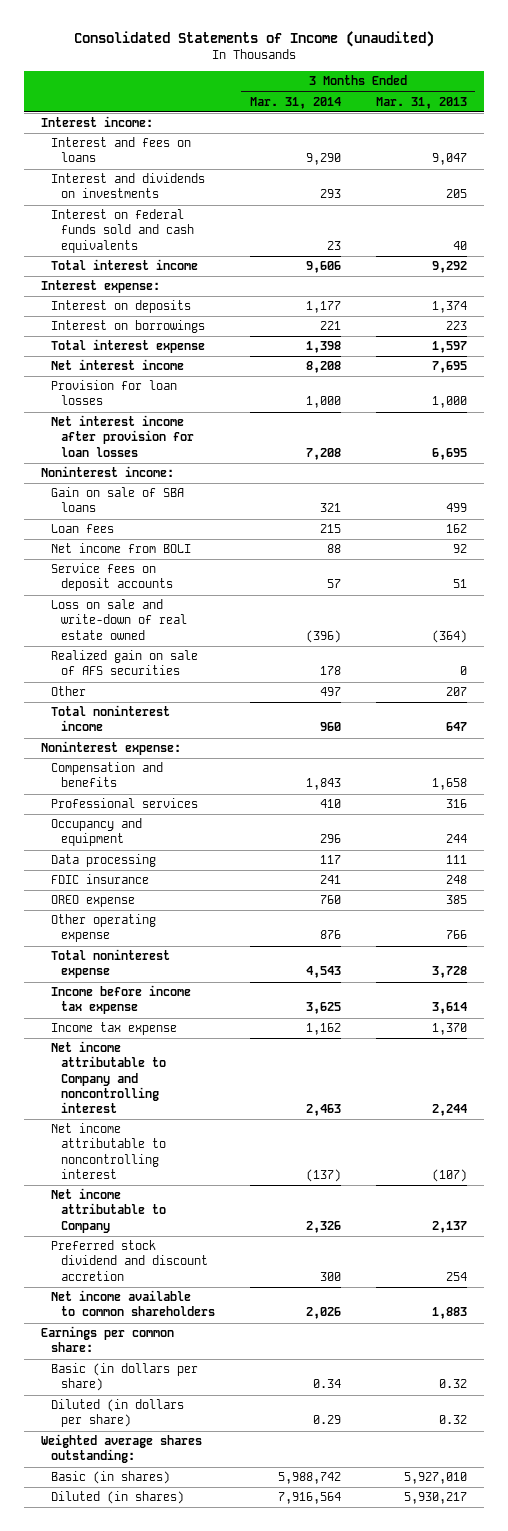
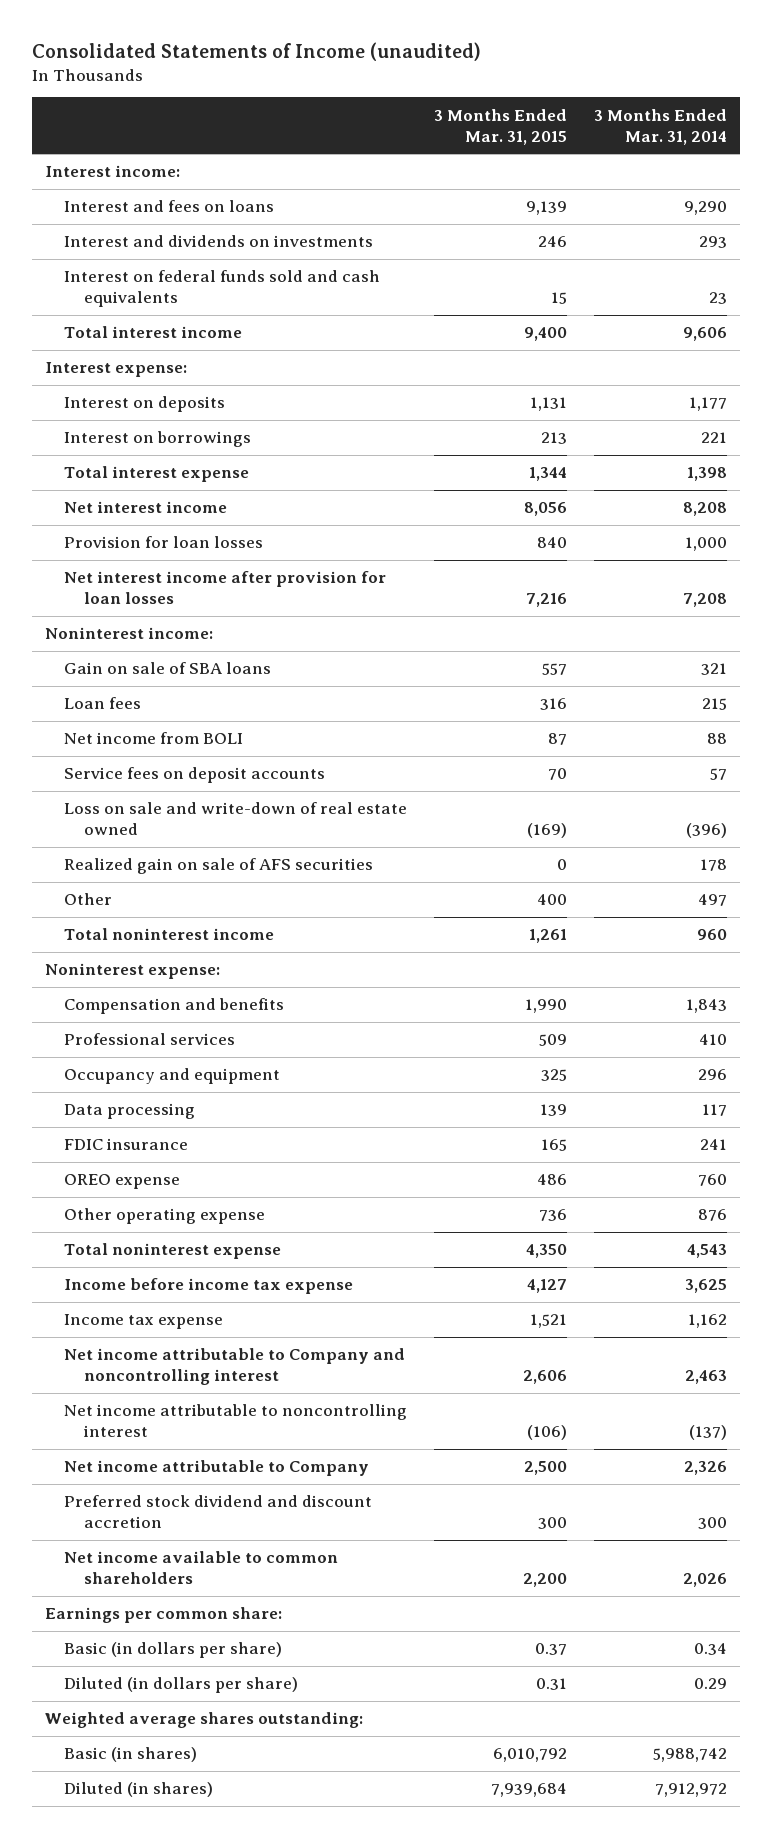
[375,96,467,109] Mar. 31, 2013 -> none
none -> [433,108,567,145] 3 Months Ended Mar. 31, 2015
[277,1492,341,1505] 7,916,564 -> [654,1783,727,1798] 7,912,972

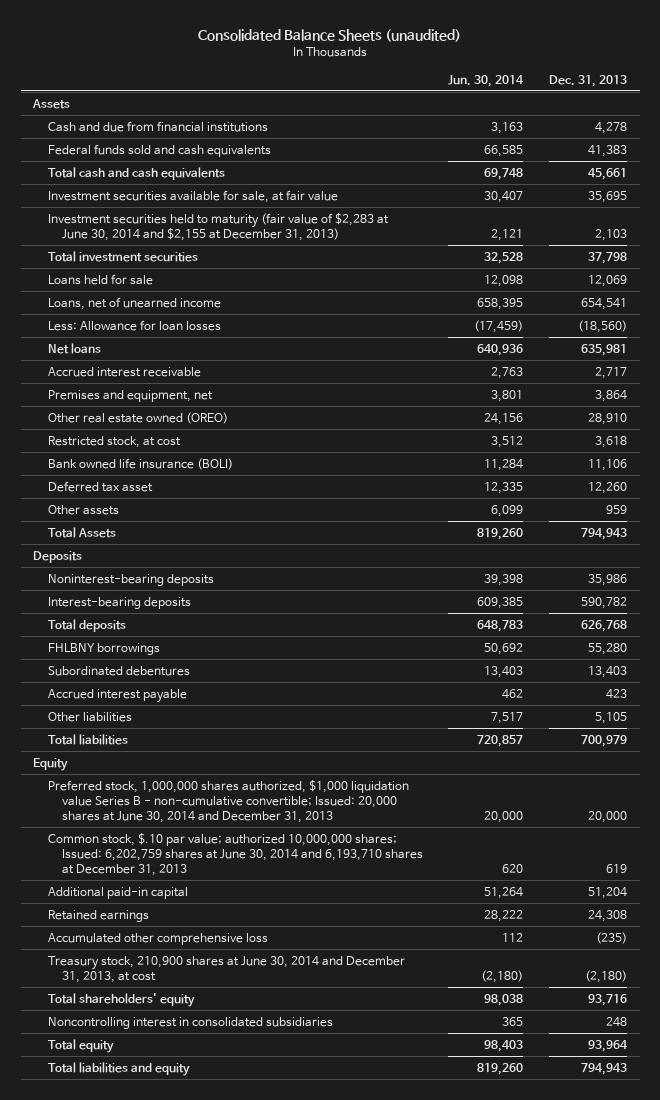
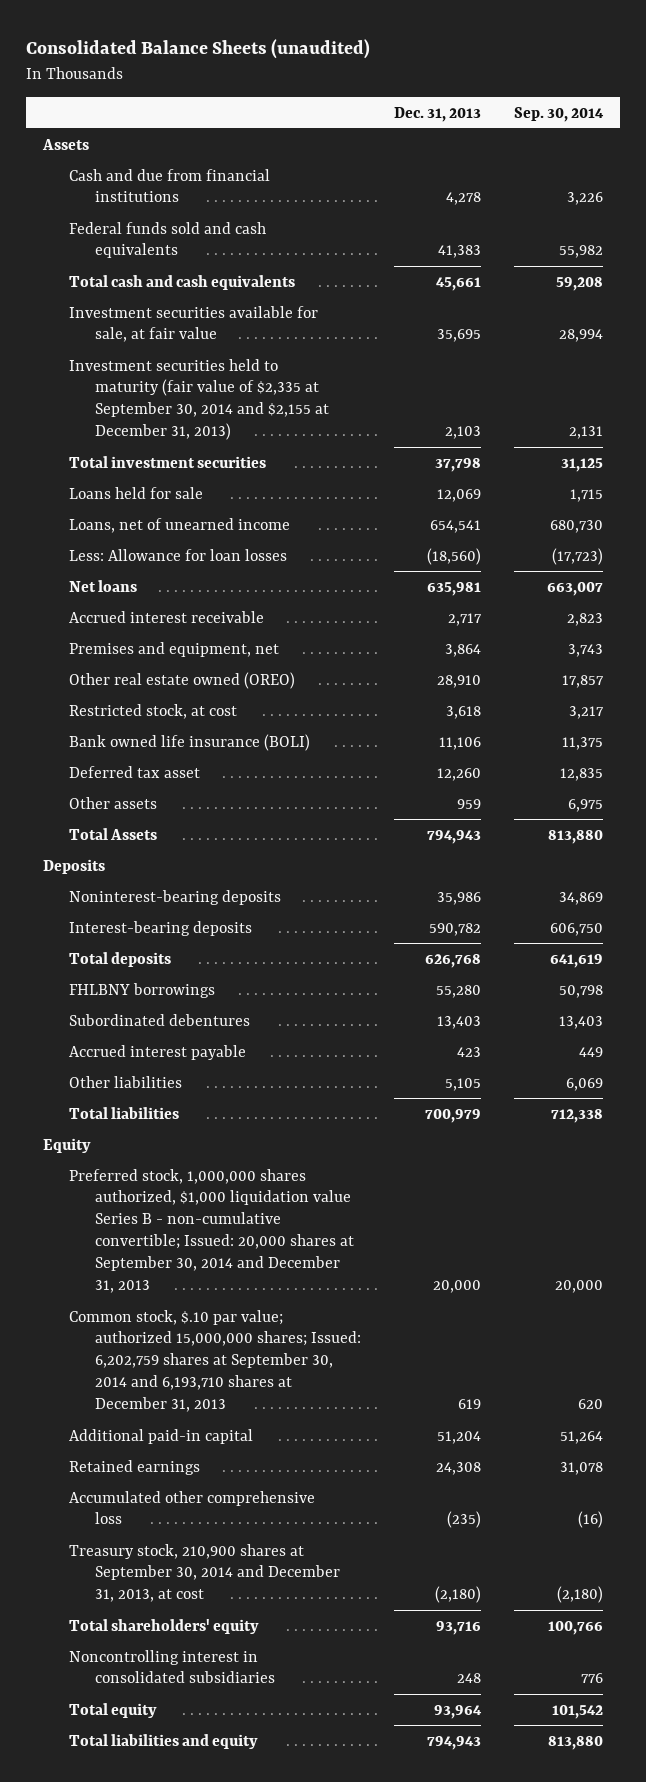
[448,74,525,87] Jun. 30, 2014 -> none
none -> [514,106,605,122] Sep. 30, 2014
[47,212,389,241] Investment securities held to maturity (fair value of $2,283 at June 30, 2014 and $2,155 at December 31, 2013) -> [69,358,330,441] Investment securities held to maturity (fair value of $2,335 at September 30, 2014 and $2,155 at December 31, 2013)
[47,779,409,824] Preferred stock, 1,000,000 shares authorized, $1,000 liquidation value Series B - non-cumulative convertible; Issued: 20,000 shares at June 30, 2014 and December 31, 2013 -> [69,1168,355,1294] Preferred stock, 1,000,000 shares authorized, $1,000 liquidation value Series B - non-cumulative convertible; Issued: 20,000 shares at September 30, 2014 and December 31, 2013
[47,832,423,877] Common stock, $.10 par value; authorized 10,000,000 shares; Issued: 6,202,759 shares at June 30, 2014 and 6,193,710 shares at December 31, 2013 -> [69,1309,362,1413] Common stock, $.10 par value; authorized 15,000,000 shares; Issued: 6,202,759 shares at September 30, 2014 and 6,193,710 shares at December 31, 2013
[47,955,405,983] Treasury stock, 210,900 shares at June 30, 2014 and December 31, 2013, at cost -> [69,1543,341,1603] Treasury stock, 210,900 shares at September 30, 2014 and December 31, 2013, at cost

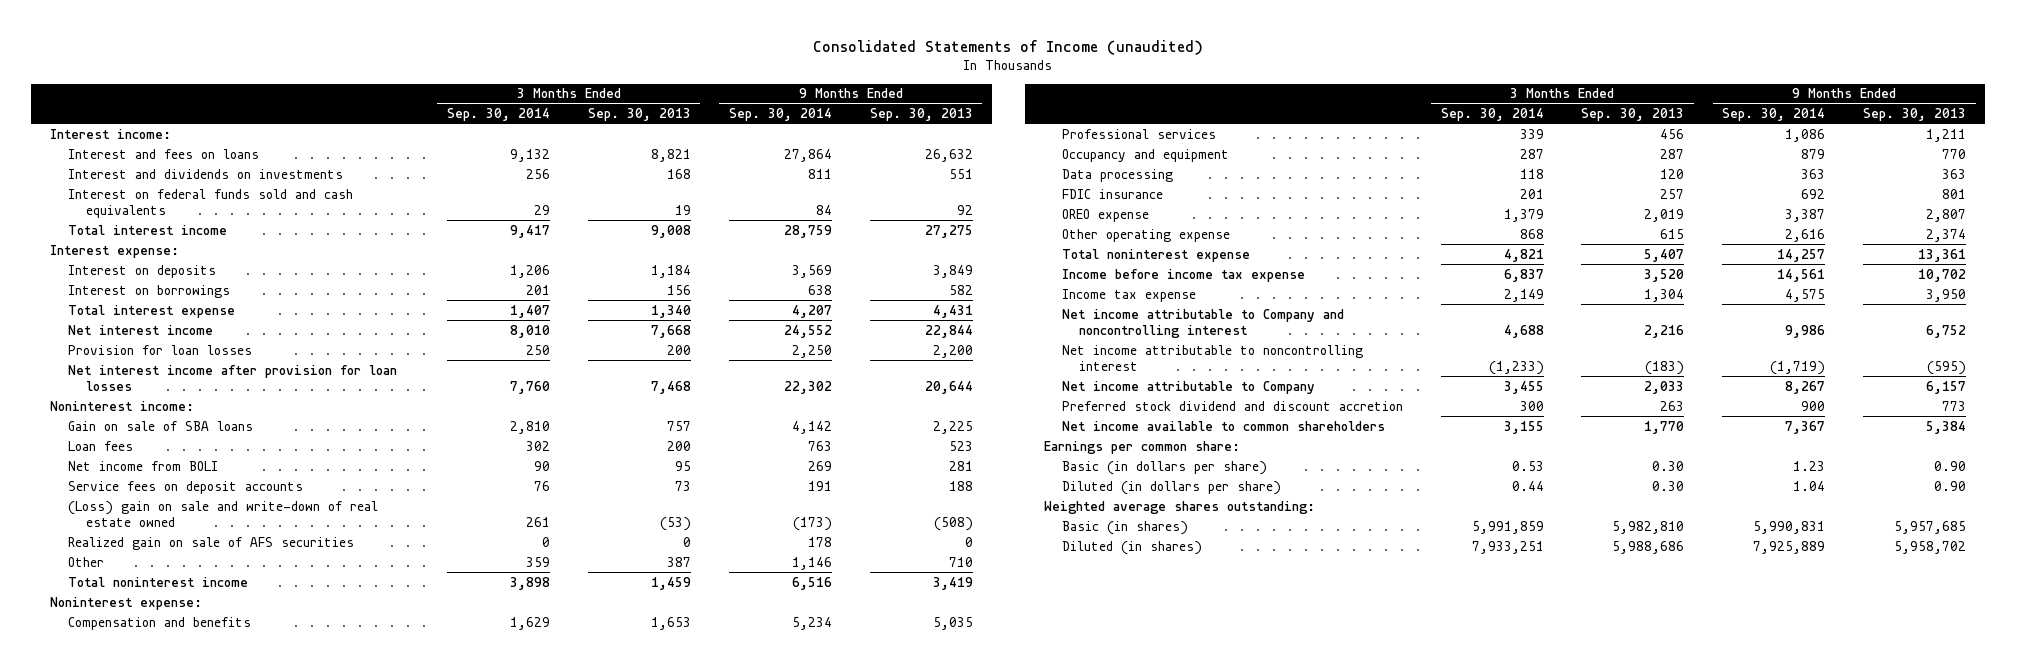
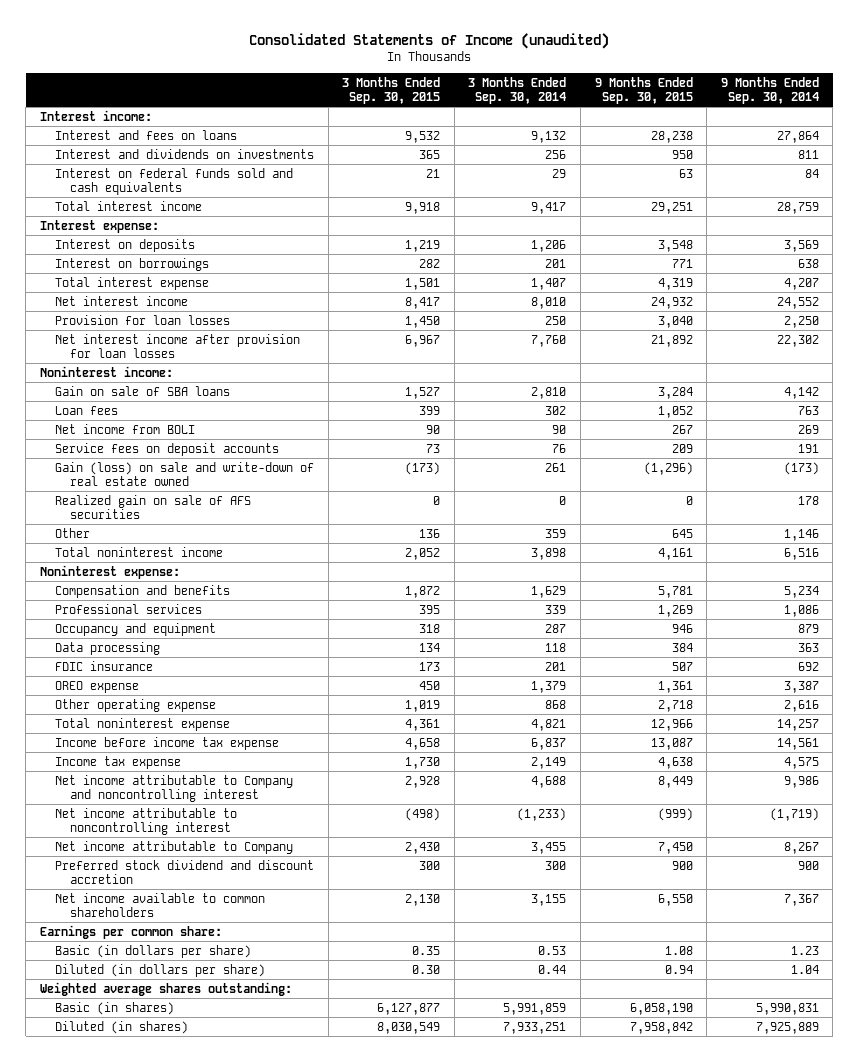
[587,107,691,121] Sep. 30, 2013 -> none
[869,107,973,121] Sep. 30, 2013 -> none
none -> [342,76,441,105] 3 Months Ended Sep. 30, 2015
none -> [594,76,693,105] 9 Months Ended Sep. 30, 2015
[68,500,379,527] (Loss) gain on sale and write-down of real estate owned -> [55,461,315,487] Gain (loss) on sale and write-down of real estate owned

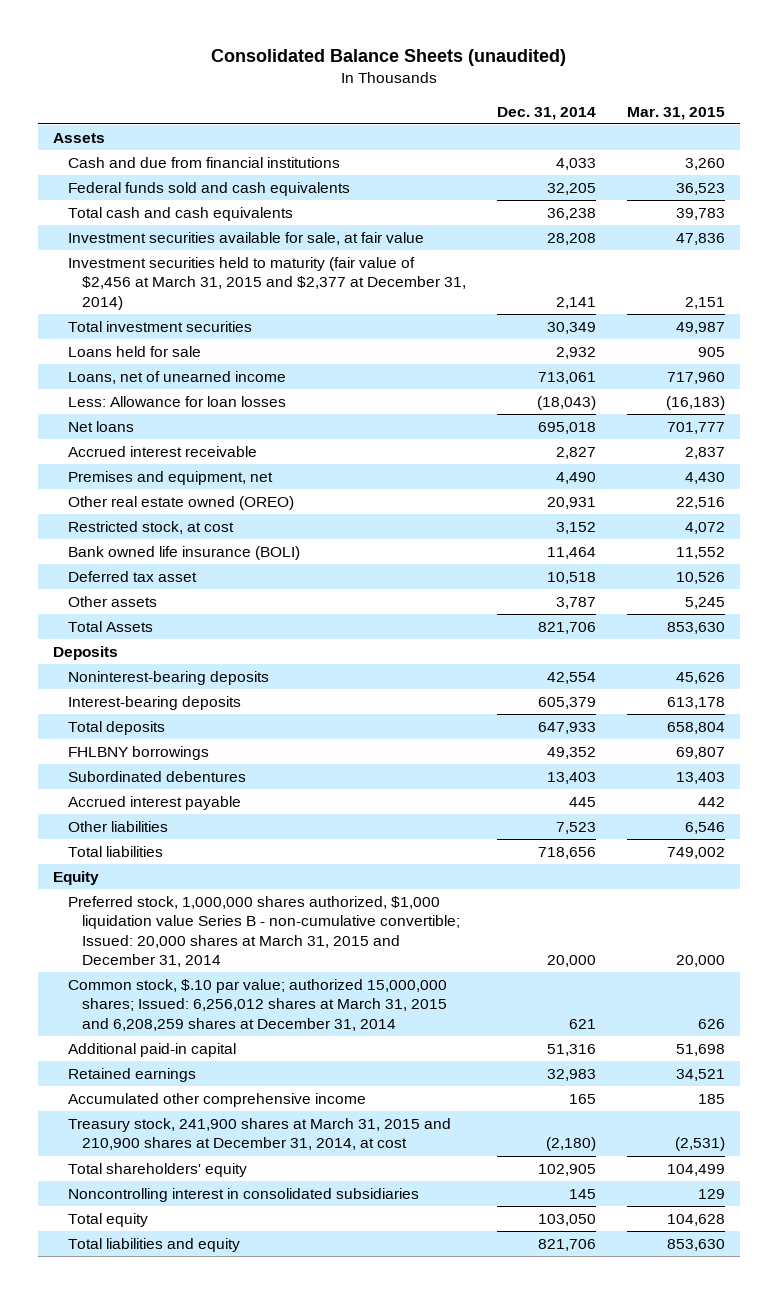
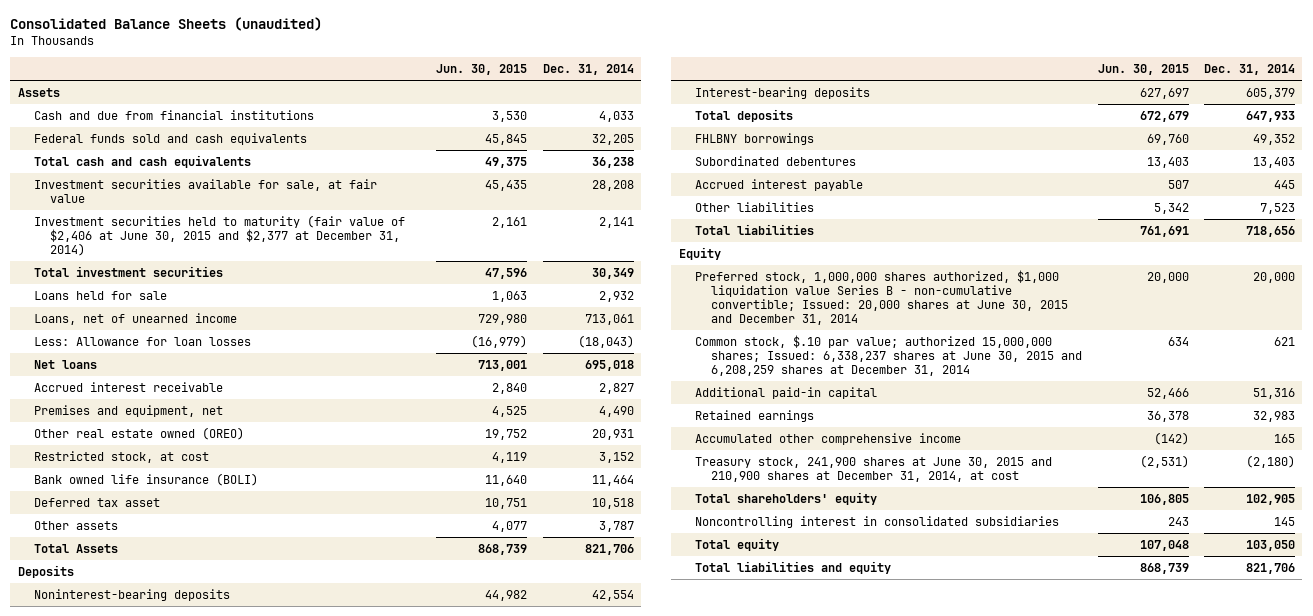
[626,106,725,120] Mar. 31, 2015 -> none
none -> [436,64,528,76] Jun. 30, 2015
[67,257,467,310] Investment securities held to maturity (fair value of $2,456 at March 31, 2015 and $2,377 at December 31, 2014) -> [34,214,406,256] Investment securities held to maturity (fair value of $2,406 at June 30, 2015 and $2,377 at December 31, 2014)
[67,896,461,968] Preferred stock, 1,000,000 shares authorized, $1,000 liquidation value Series B - non-cumulative convertible; Issued: 20,000 shares at March 31, 2015 and December 31, 2014 -> [695,269,1069,325] Preferred stock, 1,000,000 shares authorized, $1,000 liquidation value Series B - non-cumulative convertible; Issued: 20,000 shares at June 30, 2015 and December 31, 2014
[67,979,448,1031] Common stock, $.10 par value; authorized 15,000,000 shares; Issued: 6,256,012 shares at March 31, 2015 and 6,208,259 shares at December 31, 2014 -> [695,334,1083,376] Common stock, $.10 par value; authorized 15,000,000 shares; Issued: 6,338,237 shares at June 30, 2015 and 6,208,259 shares at December 31, 2014
[67,1118,451,1151] Treasury stock, 241,900 shares at March 31, 2015 and 210,900 shares at December 31, 2014, at cost -> [695,456,1053,482] Treasury stock, 241,900 shares at June 30, 2015 and 210,900 shares at December 31, 2014, at cost

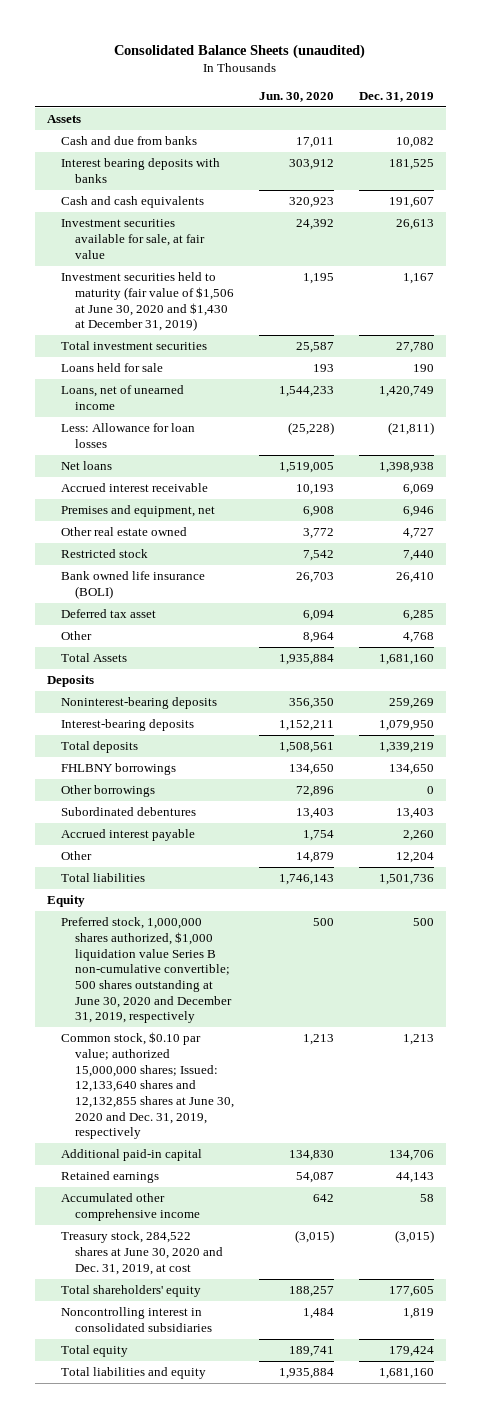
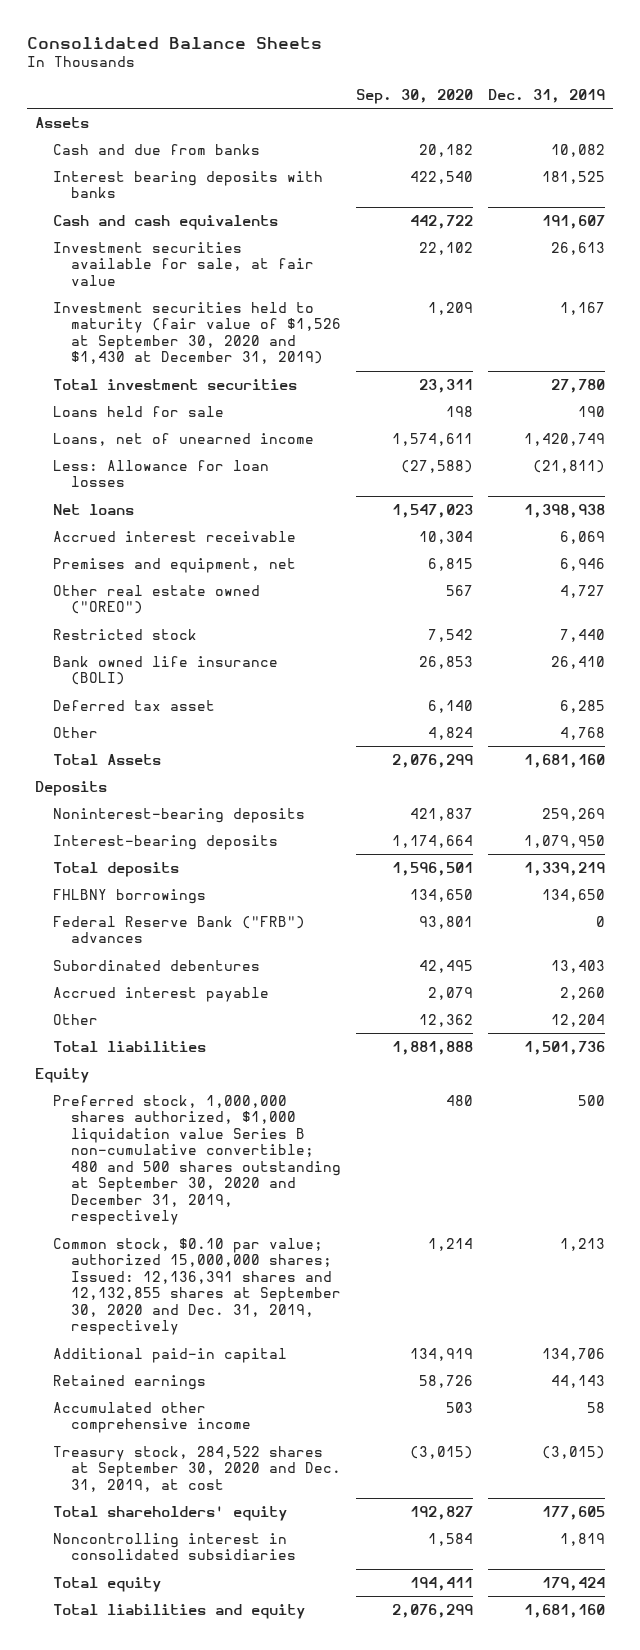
[114,43,366,59] Consolidated Balance Sheets (unaudited) -> [27,36,323,49] Consolidated Balance Sheets
[258,91,334,102] Jun. 30, 2020 -> none
none -> [356,89,474,105] Sep. 30, 2020
[60,272,234,332] Investment securities held to maturity (fair value of $1,506 at June 30, 2020 and $1,430 at December 31, 2019) -> [52,301,341,365] Investment securities held to maturity (fair value of $1,526 at September 30, 2020 and $1,430 at December 31, 2019)
[60,527,187,537] Other real estate owned -> [52,584,260,615] Other real estate owned ("OREO")
[60,785,155,798] Other borrowings -> none
none -> [52,915,305,944] Federal Reserve Bank ("FRB") advances
[60,917,232,1024] Preferred stock, 1,000,000 shares authorized, $1,000 liquidation value Series B non-cumulative convertible; 500 shares outstanding at June 30, 2020 and December 31, 2019, respectively -> [52,1094,341,1226] Preferred stock, 1,000,000 shares authorized, $1,000 liquidation value Series B non-cumulative convertible; 480 and 500 shares outstanding at September 30, 2020 and December 31, 2019, respectively
[60,1032,234,1140] Common stock, $0.10 par value; authorized 15,000,000 shares; Issued: 12,133,640 shares and 12,132,855 shares at June 30, 2020 and Dec. 31, 2019, respectively -> [52,1237,341,1336] Common stock, $0.10 par value; authorized 15,000,000 shares; Issued: 12,136,391 shares and 12,132,855 shares at September 30, 2020 and Dec. 31, 2019, respectively
[60,1231,223,1275] Treasury stock, 284,522 shares at June 30, 2020 and Dec. 31, 2019, at cost -> [52,1445,341,1492] Treasury stock, 284,522 shares at September 30, 2020 and Dec. 31, 2019, at cost

